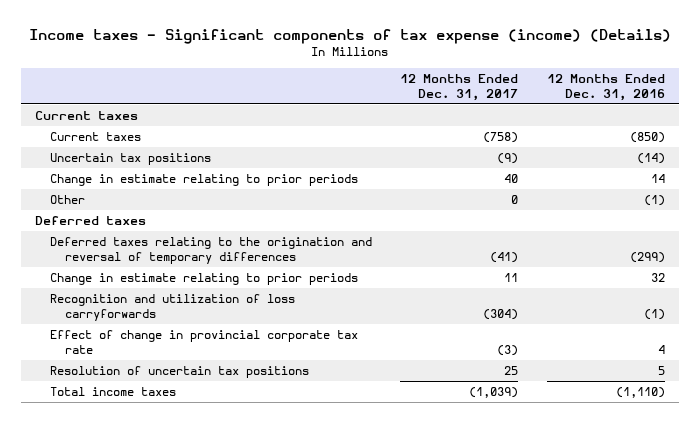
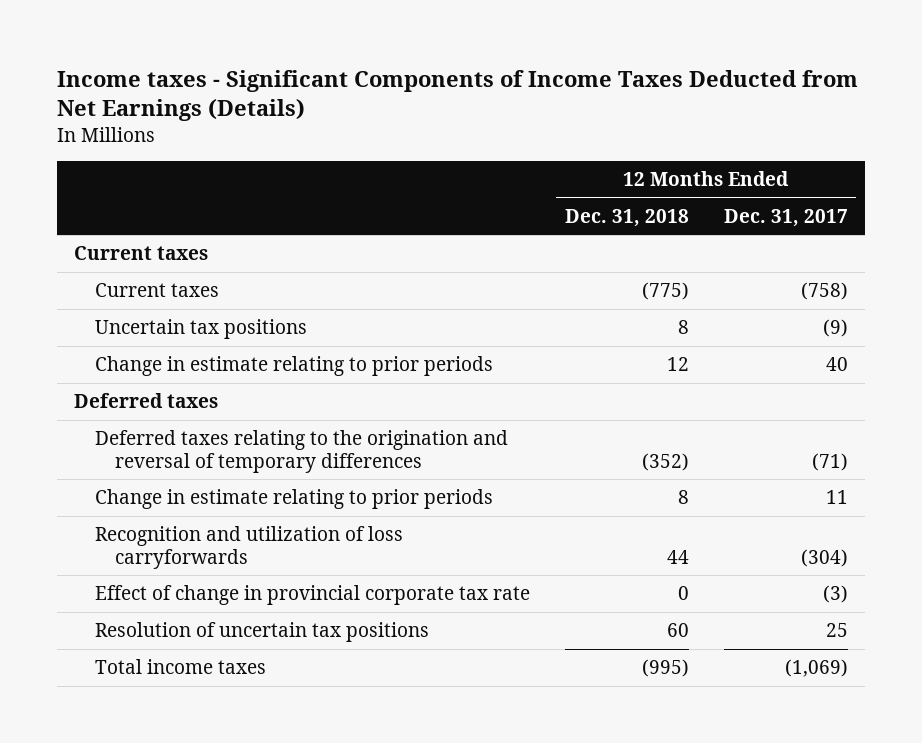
[29,28,672,44] Income taxes - Significant components of tax expense (income) (Details) -> [56,69,858,122] Income taxes - Significant Components of Income Taxes Deducted from Net Earnings (Details)
[547,74,666,102] 12 Months Ended Dec. 31, 2016 -> none
none -> [564,208,689,227] Dec. 31, 2018
[49,195,85,205] Other -> none
[490,251,519,263] (41) -> [811,452,848,471] (71)
[469,387,519,399] (1,039) -> [784,659,848,678] (1,069)

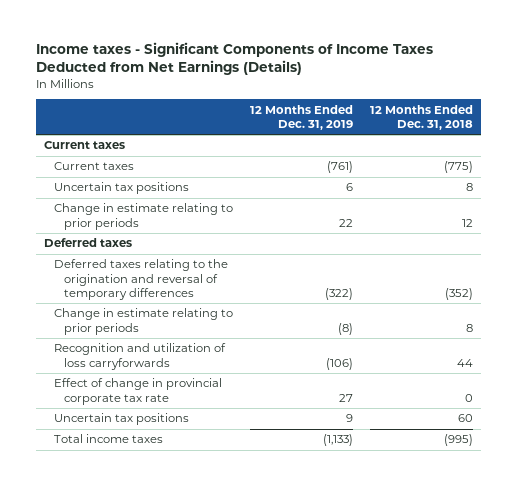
[723,208,848,227] Dec. 31, 2017 -> none
none -> [249,104,353,130] 12 Months Ended Dec. 31, 2019
[94,622,429,643] Resolution of uncertain tax positions -> [53,413,189,426] Uncertain tax positions

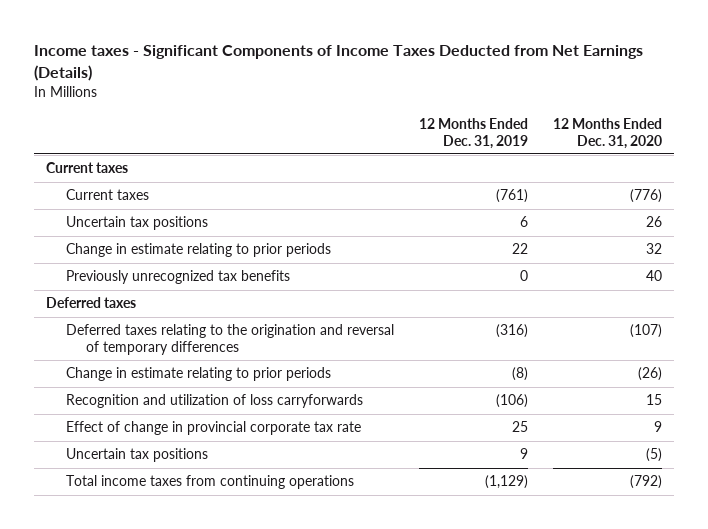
[369,104,473,130] 12 Months Ended Dec. 31, 2018 -> none
none -> [552,118,662,149] 12 Months Ended Dec. 31, 2020
none -> [65,270,290,285] Previously unrecognized tax benefits
[324,287,353,300] (322) -> [495,324,528,339] (316)
[338,393,353,402] 27 -> [511,421,528,433] 25
[53,434,163,444] Total income taxes -> [65,475,354,490] Total income taxes from continuing operations
[322,434,353,447] (1,133) -> [484,475,528,490] (1,129)

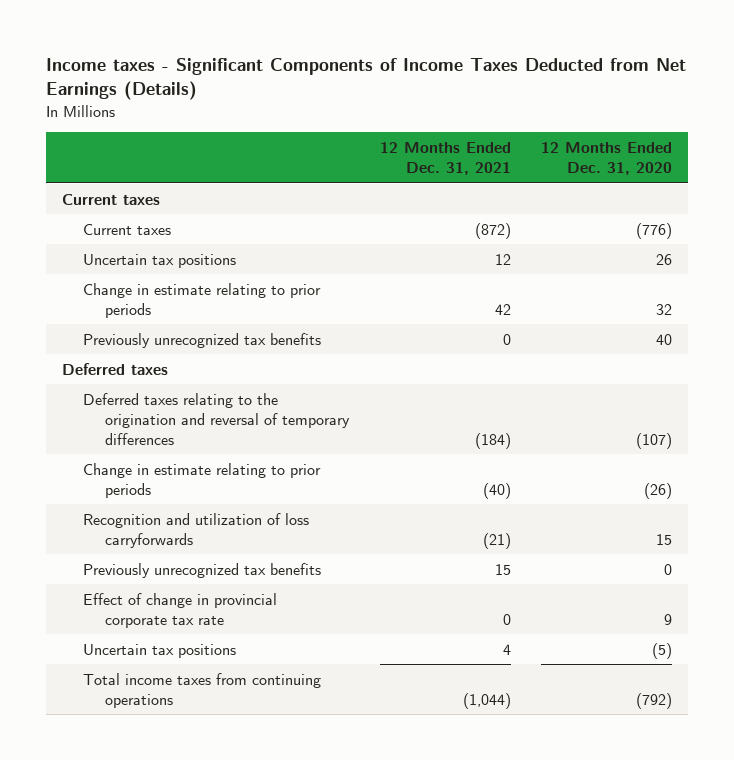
[418,118,528,149] 12 Months Ended Dec. 31, 2019 -> none
none -> [379,141,511,176] 12 Months Ended Dec. 31, 2021
none -> [83,562,322,578] Previously unrecognized tax benefits

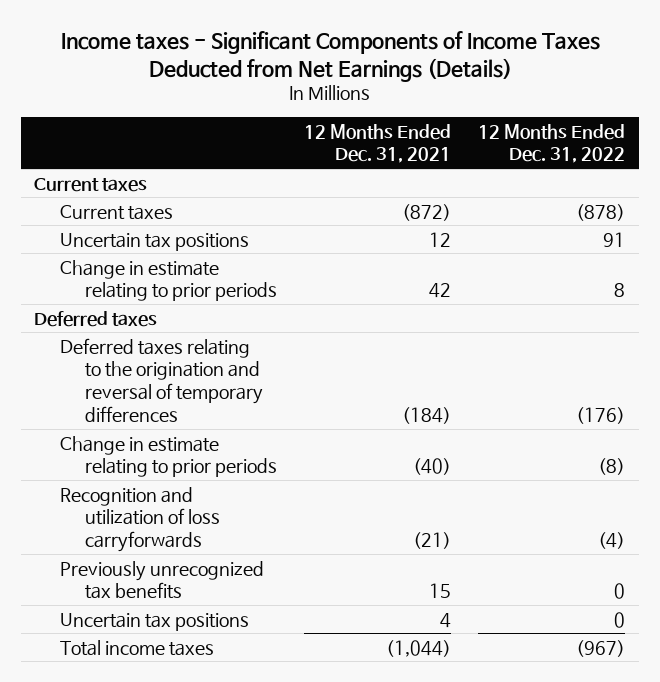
[541,141,673,176] 12 Months Ended Dec. 31, 2020 -> none
none -> [478,123,626,164] 12 Months Ended Dec. 31, 2022
[83,332,322,348] Previously unrecognized tax benefits -> none
[83,592,278,628] Effect of change in provincial corporate tax rate -> none
[83,672,322,708] Total income taxes from continuing operations -> [59,639,214,656] Total income taxes

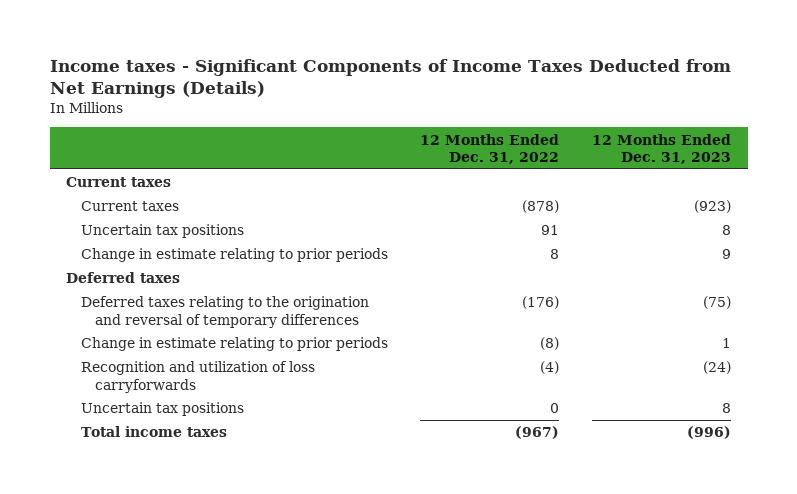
[304,123,452,164] 12 Months Ended Dec. 31, 2021 -> none
none -> [592,133,732,164] 12 Months Ended Dec. 31, 2023
[59,560,264,600] Previously unrecognized tax benefits -> none

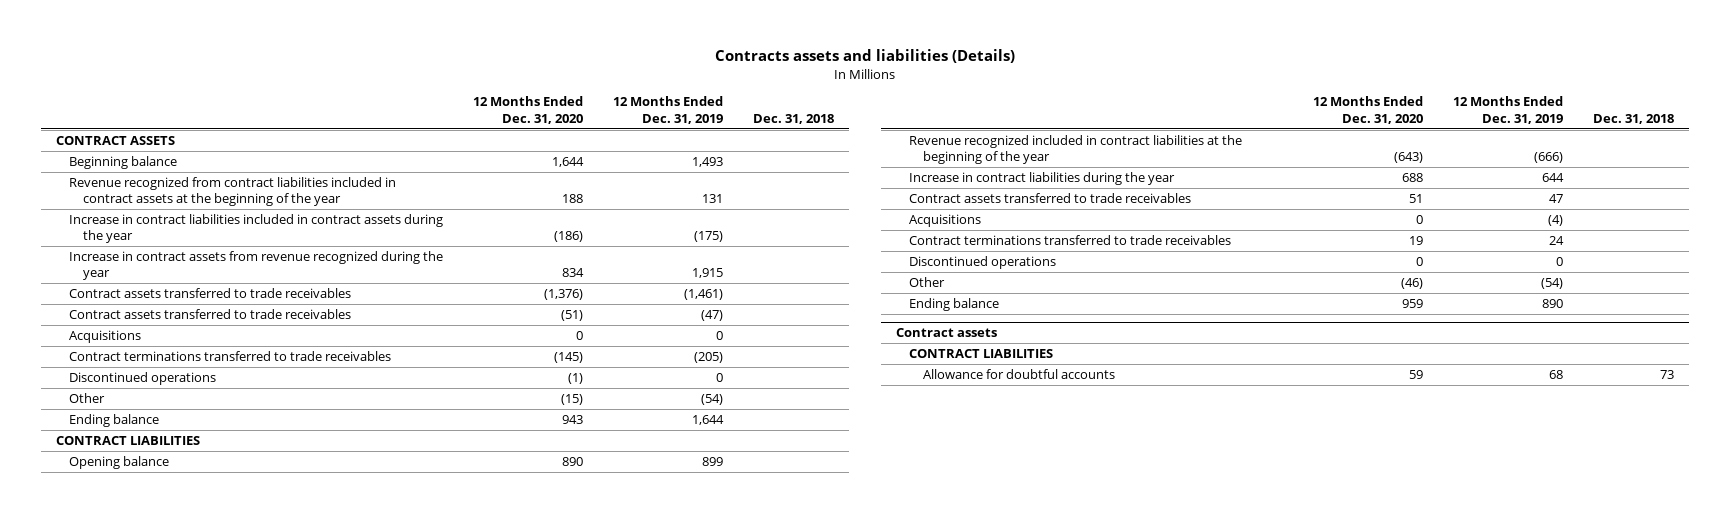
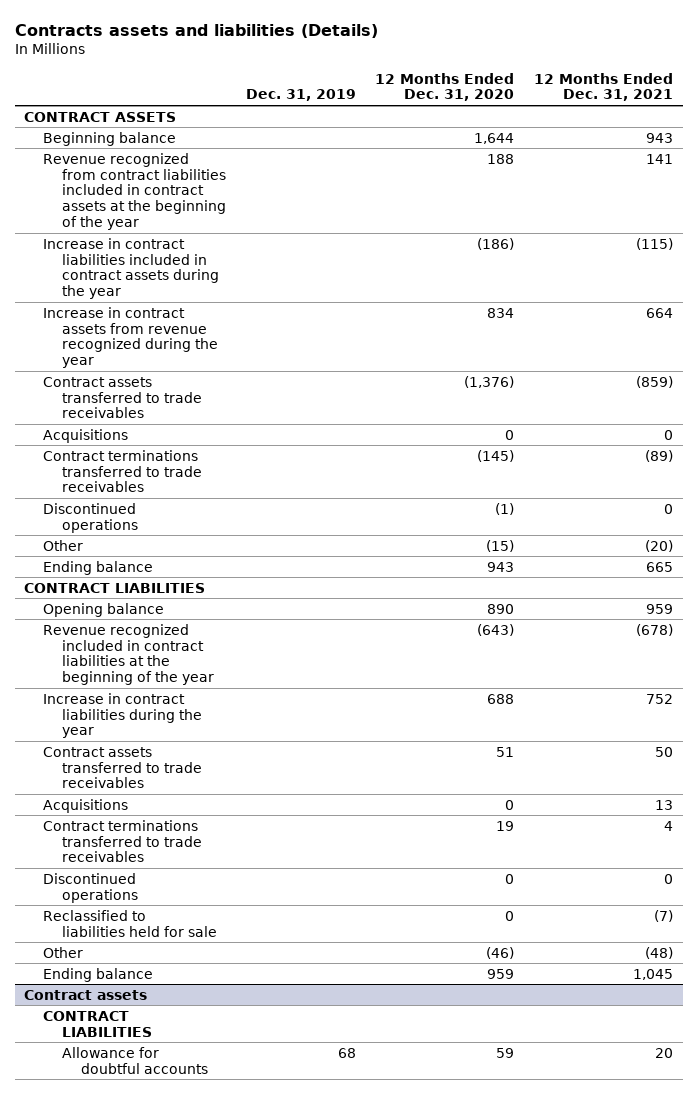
[612,96,723,124] 12 Months Ended Dec. 31, 2019 -> none
[752,113,834,124] Dec. 31, 2018 -> none
none -> [245,89,356,102] Dec. 31, 2019
none -> [533,72,673,102] 12 Months Ended Dec. 31, 2021
[69,308,352,319] Contract assets transferred to trade receivables -> none
none -> [43,909,218,937] Reclassified to liabilities held for sale

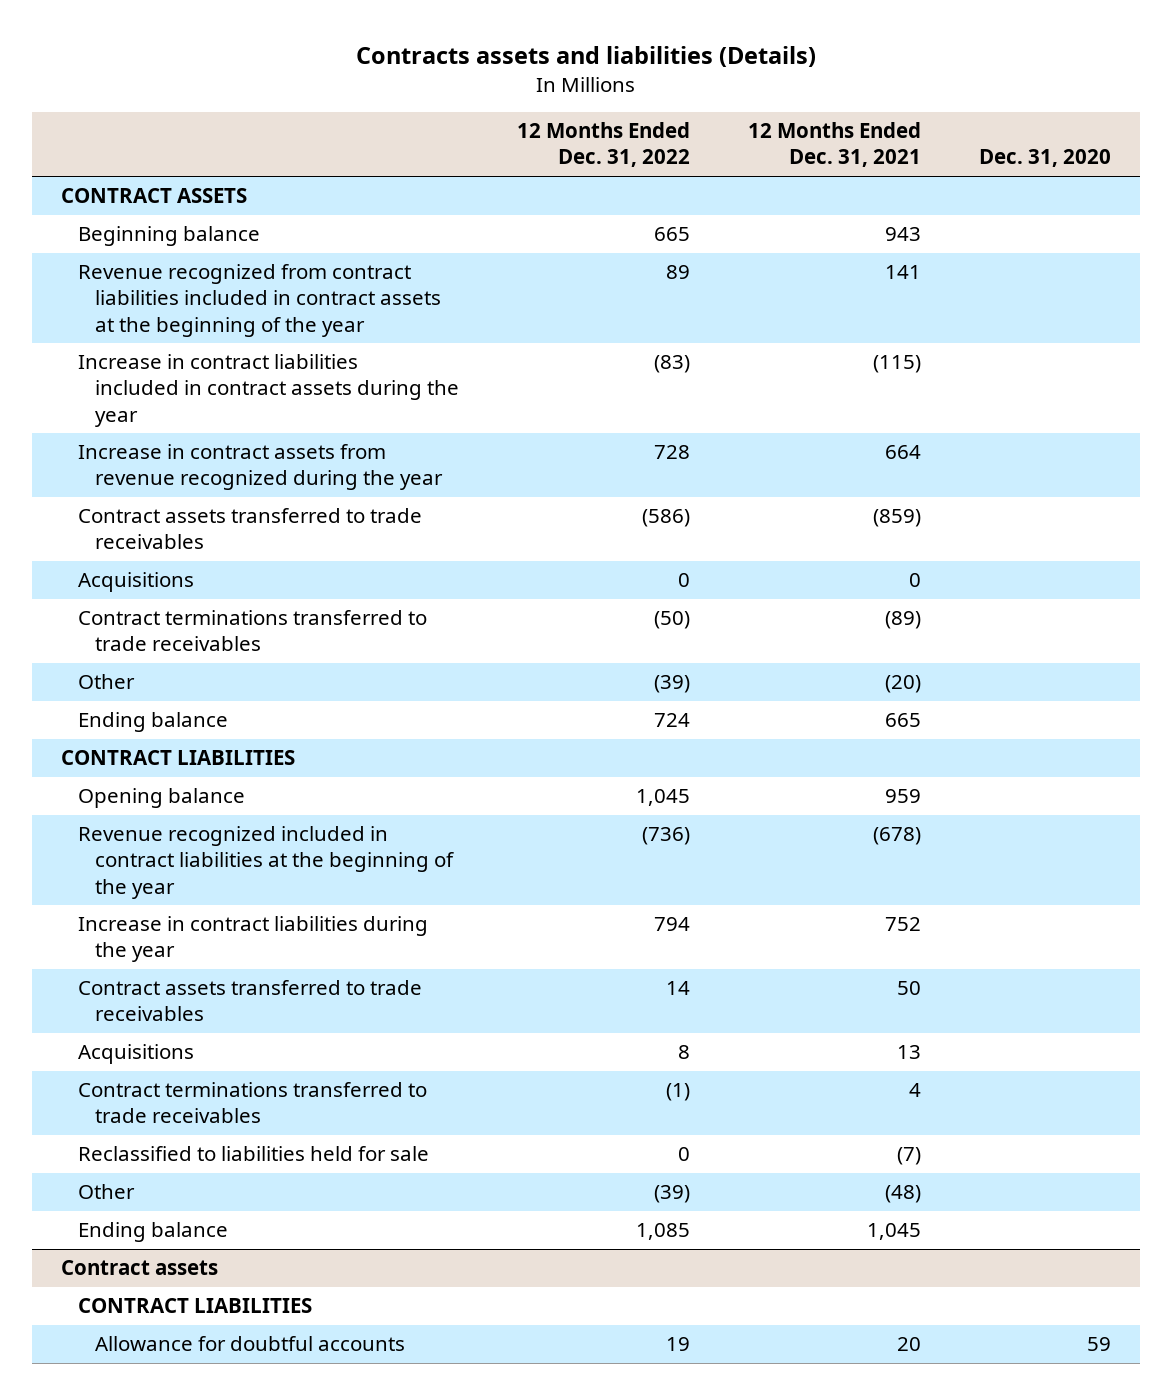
[245,89,356,102] Dec. 31, 2019 -> none
[375,72,515,102] 12 Months Ended Dec. 31, 2020 -> none
none -> [517,122,691,168] 12 Months Ended Dec. 31, 2022
none -> [979,149,1112,168] Dec. 31, 2020
[43,502,139,533] Discontinued operations -> none
[43,872,139,903] Discontinued operations -> none

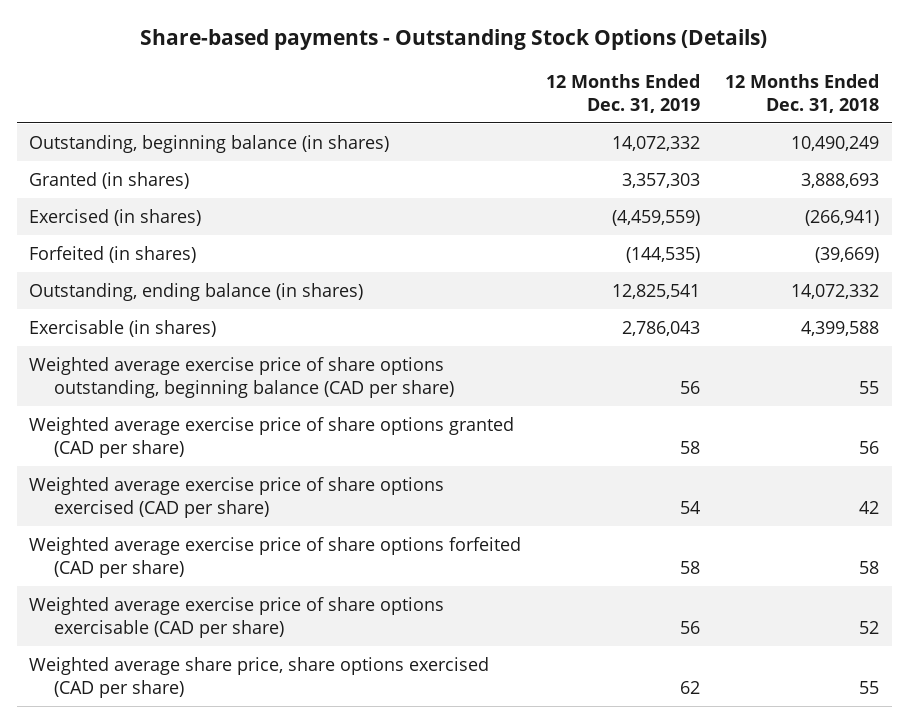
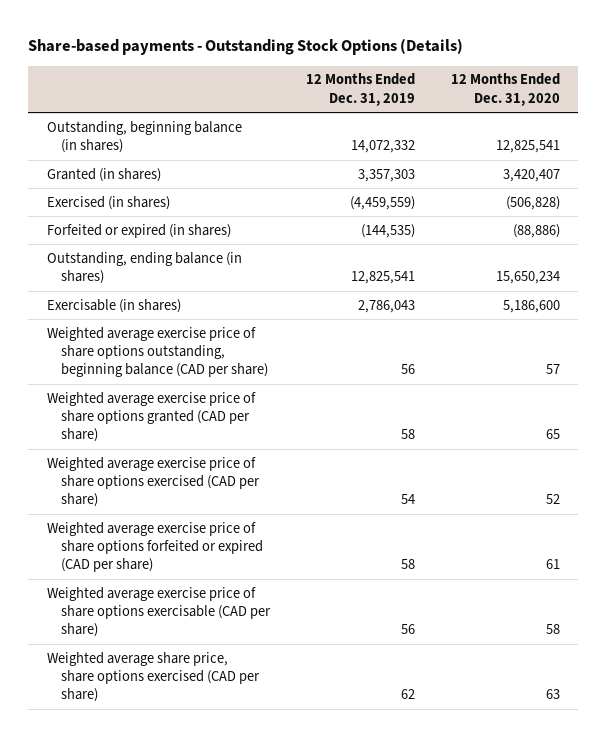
[725,73,880,113] 12 Months Ended Dec. 31, 2018 -> none
none -> [451,73,561,106] 12 Months Ended Dec. 31, 2020
[29,245,197,263] Forfeited (in shares) -> [46,223,231,238] Forfeited or expired (in shares)
[29,536,522,578] Weighted average exercise price of share options forfeited (CAD per share) -> [46,521,264,573] Weighted average exercise price of share options forfeited or expired (CAD per share)

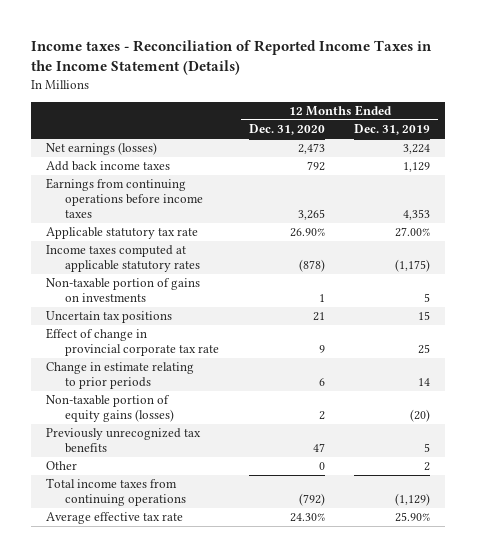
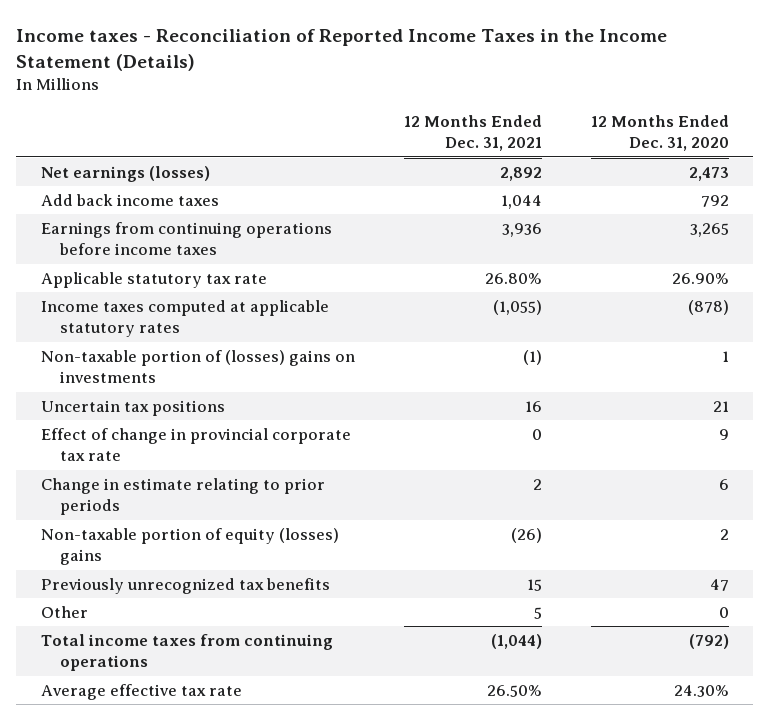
[354,124,431,136] Dec. 31, 2019 -> none
none -> [403,114,542,152] 12 Months Ended Dec. 31, 2021
[46,278,201,303] Non-taxable portion of gains on investments -> [40,349,355,384] Non-taxable portion of (losses) gains on investments
[46,395,174,423] Non-taxable portion of equity gains (losses) -> [40,527,339,566] Non-taxable portion of equity (losses) gains

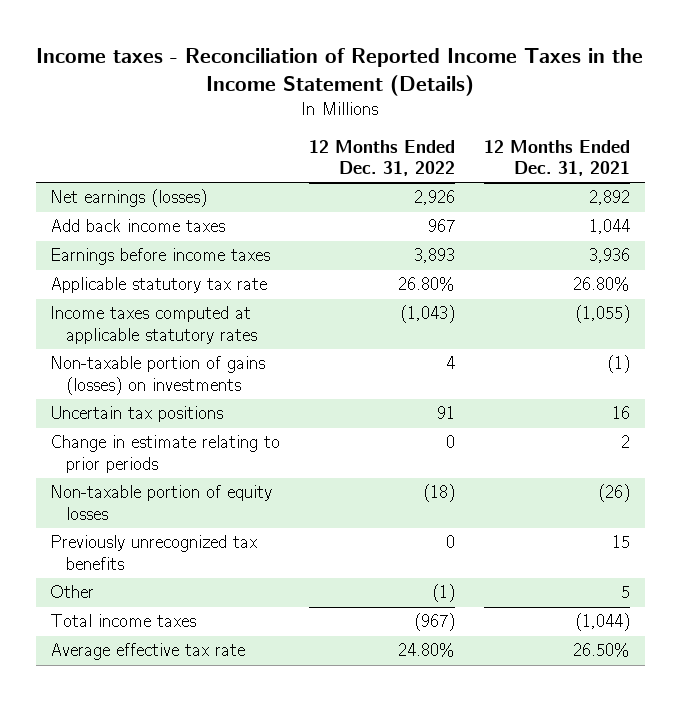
[590,114,729,152] 12 Months Ended Dec. 31, 2020 -> none
none -> [309,139,456,177] 12 Months Ended Dec. 31, 2022
[40,221,332,256] Earnings from continuing operations before income taxes -> [50,248,271,266] Earnings before income taxes
[40,349,355,384] Non-taxable portion of (losses) gains on investments -> [50,356,266,395] Non-taxable portion of gains (losses) on investments
[40,427,351,462] Effect of change in provincial corporate tax rate -> none
[40,527,339,566] Non-taxable portion of equity (losses) gains -> [50,485,273,520] Non-taxable portion of equity losses
[40,633,333,672] Total income taxes from continuing operations -> [50,614,197,628] Total income taxes

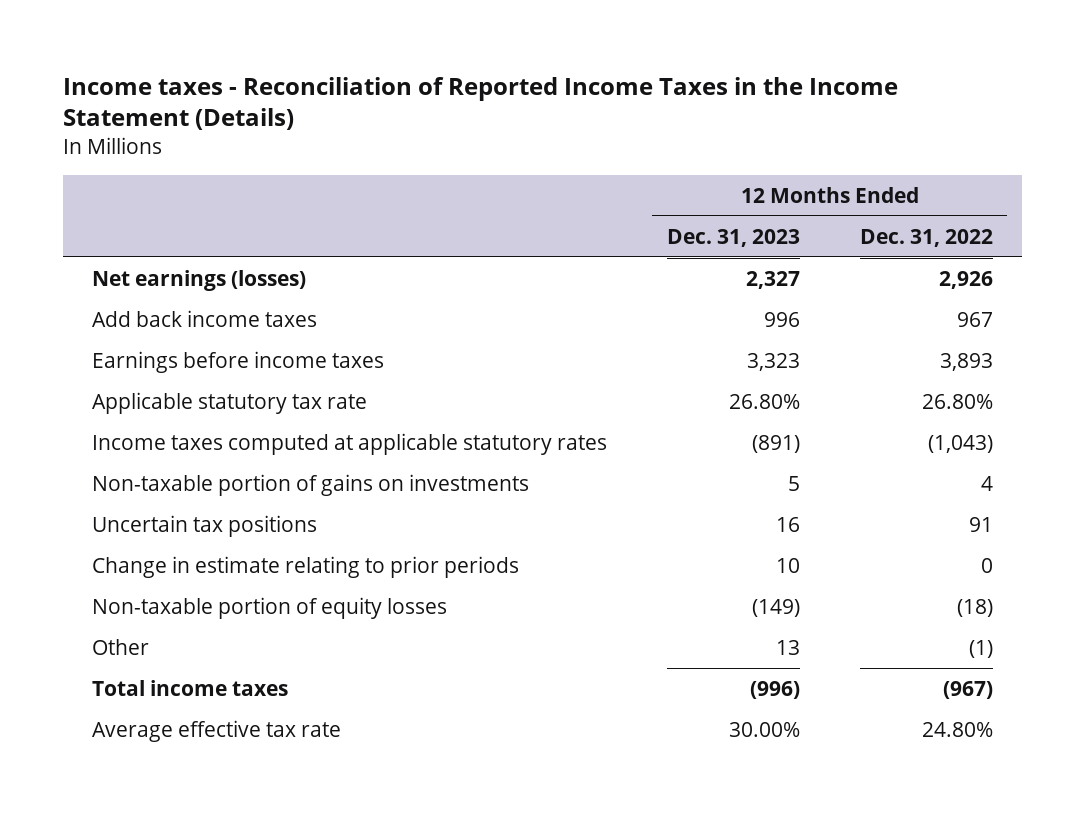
[484,139,631,177] 12 Months Ended Dec. 31, 2021 -> none
none -> [667,228,801,247] Dec. 31, 2023
[50,356,266,395] Non-taxable portion of gains (losses) on investments -> [92,473,530,496] Non-taxable portion of gains on investments
[50,535,258,570] Previously unrecognized tax benefits -> none

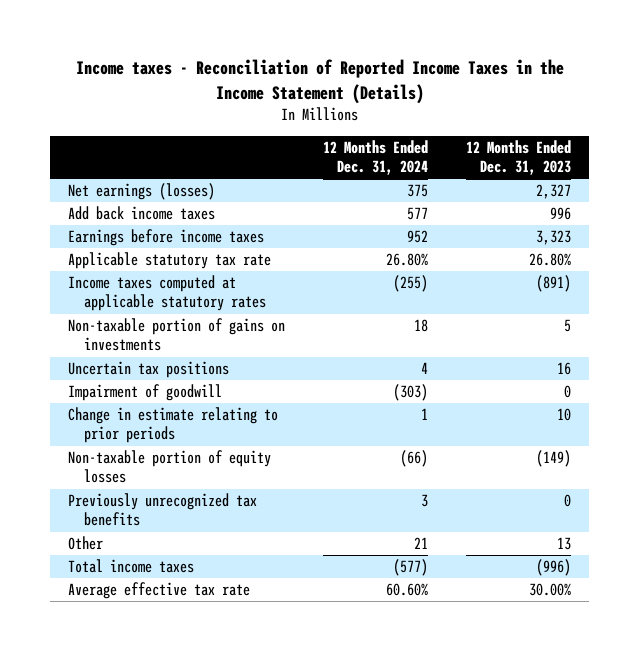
[859,228,993,247] Dec. 31, 2022 -> none
none -> [323,140,429,176] 12 Months Ended Dec. 31, 2024
none -> [68,384,223,402] Impairment of goodwill
none -> [68,493,258,527] Previously unrecognized tax benefits

